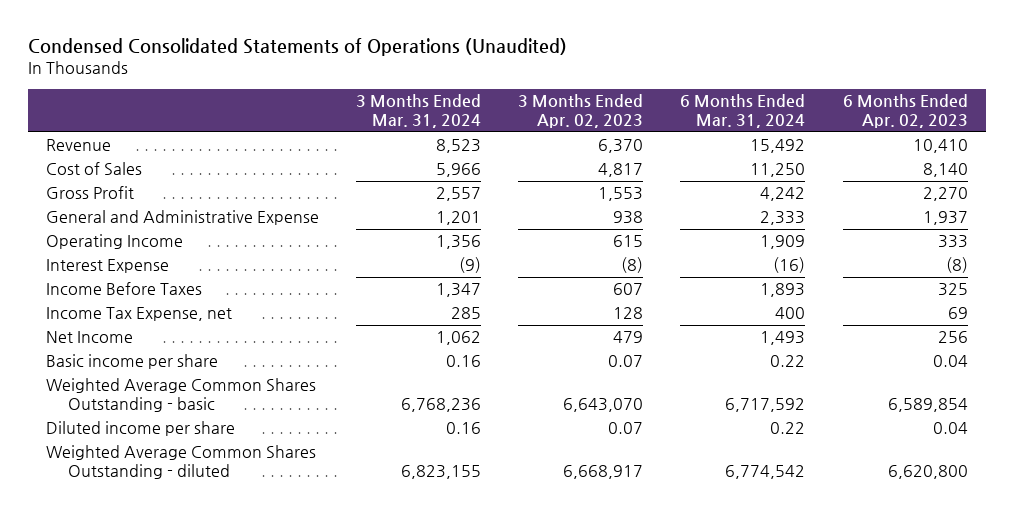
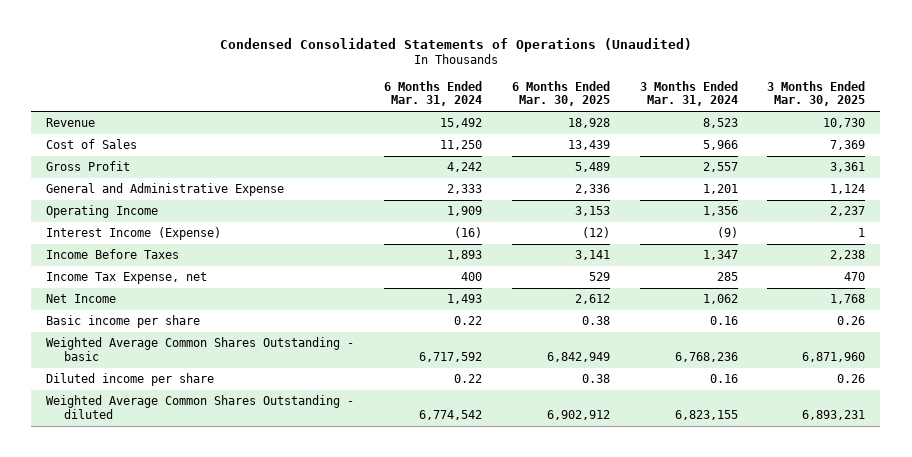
[518,94,644,129] 3 Months Ended Apr. 02, 2023 -> none
[842,94,968,129] 6 Months Ended Apr. 02, 2023 -> none
none -> [511,81,610,107] 6 Months Ended Mar. 30, 2025
none -> [767,81,866,107] 3 Months Ended Mar. 30, 2025
[46,259,170,274] Interest Expense -> [46,227,222,241] Interest Income (Expense)

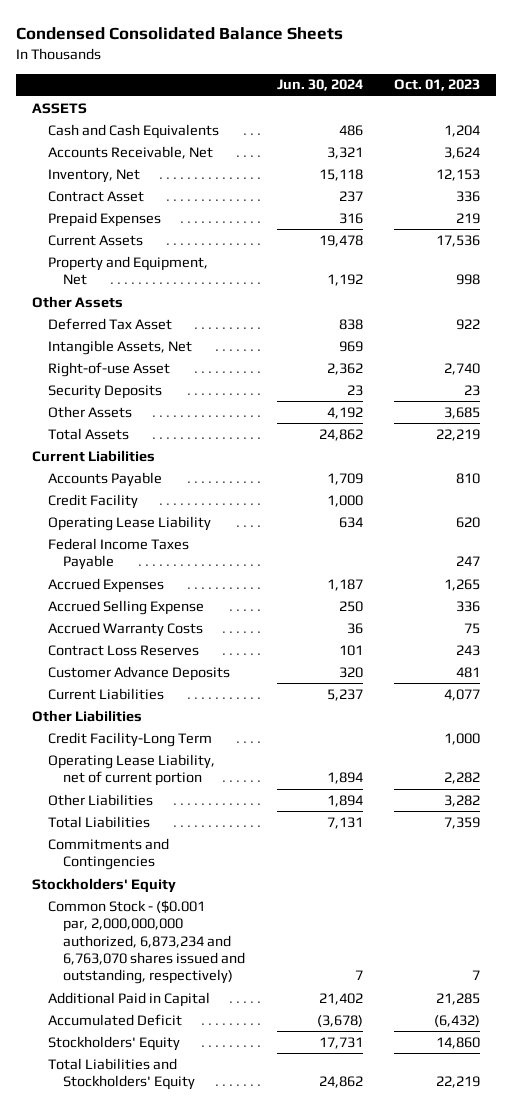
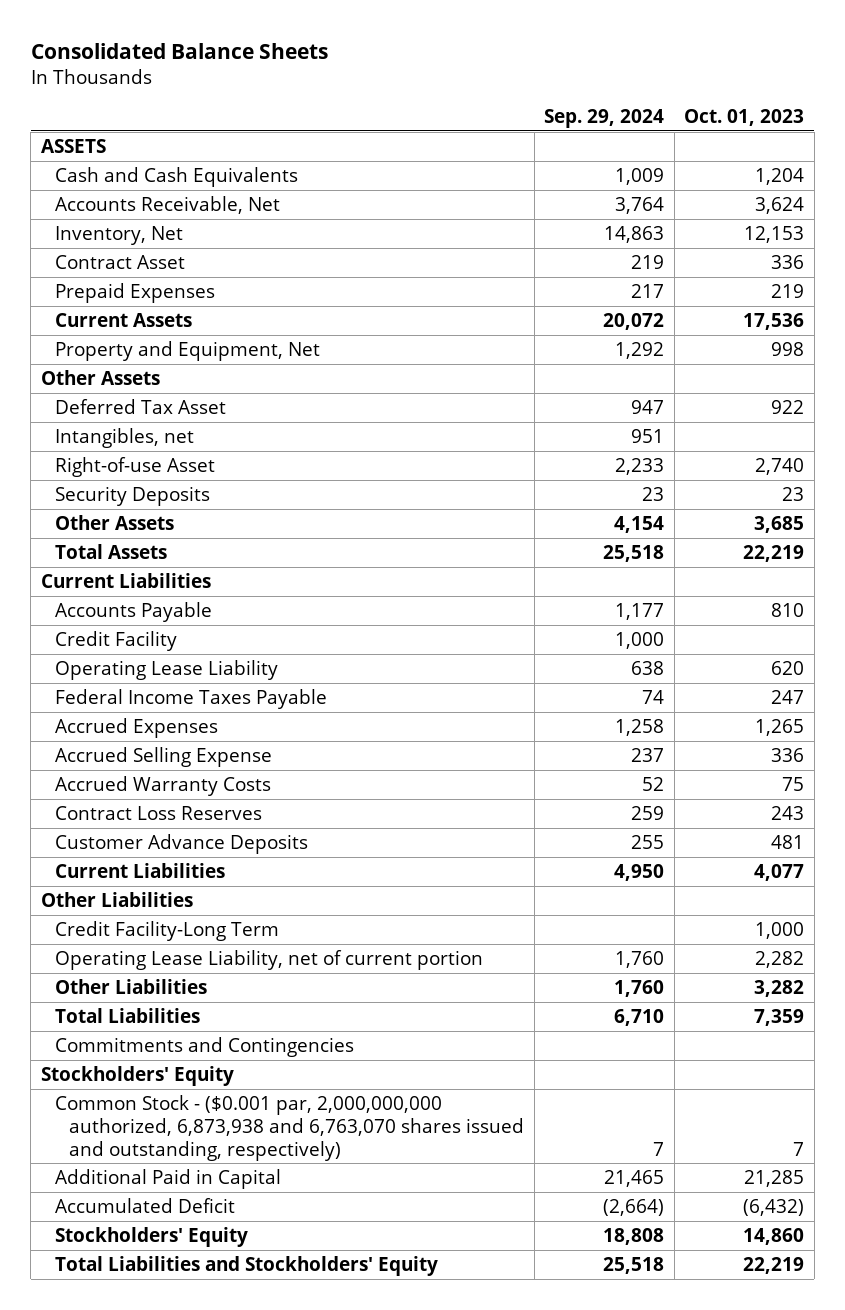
[16,27,344,41] Condensed Consolidated Balance Sheets -> [30,43,328,60] Consolidated Balance Sheets
[276,79,363,92] Jun. 30, 2024 -> none
none -> [544,108,665,128] Sep. 29, 2024
[47,339,192,355] Intangible Assets, Net -> [54,427,194,448] Intangibles, net
[47,899,246,985] Common Stock - ($0.001 par, 2,000,000,000 authorized, 6,873,234 and 6,763,070 shares issued and outstanding, respectively) -> [54,1094,525,1161] Common Stock - ($0.001 par, 2,000,000,000 authorized, 6,873,938 and 6,763,070 shares issued and outstanding, respectively)

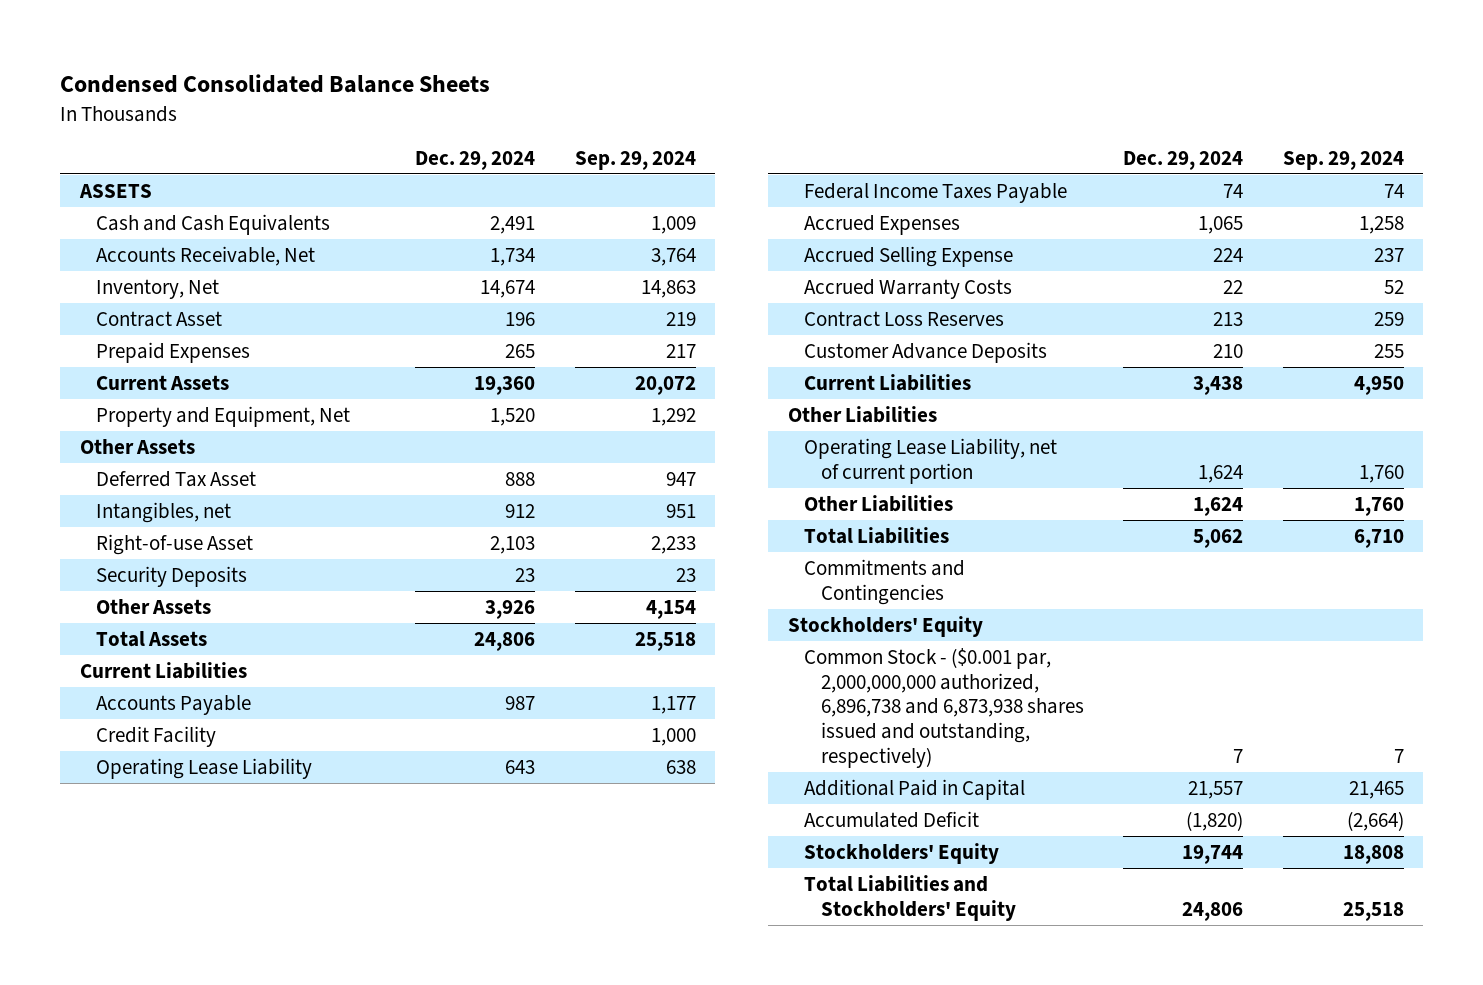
[30,43,328,60] Consolidated Balance Sheets -> [59,74,490,94] Condensed Consolidated Balance Sheets
[684,108,805,126] Oct. 01, 2023 -> none
none -> [415,150,536,170] Dec. 29, 2024
[54,920,279,941] Credit Facility-Long Term -> none
[54,1094,525,1161] Common Stock - ($0.001 par, 2,000,000,000 authorized, 6,873,938 and 6,763,070 shares issued and outstanding, respectively) -> [804,647,1084,768] Common Stock - ($0.001 par, 2,000,000,000 authorized, 6,896,738 and 6,873,938 shares issued and outstanding, respectively)

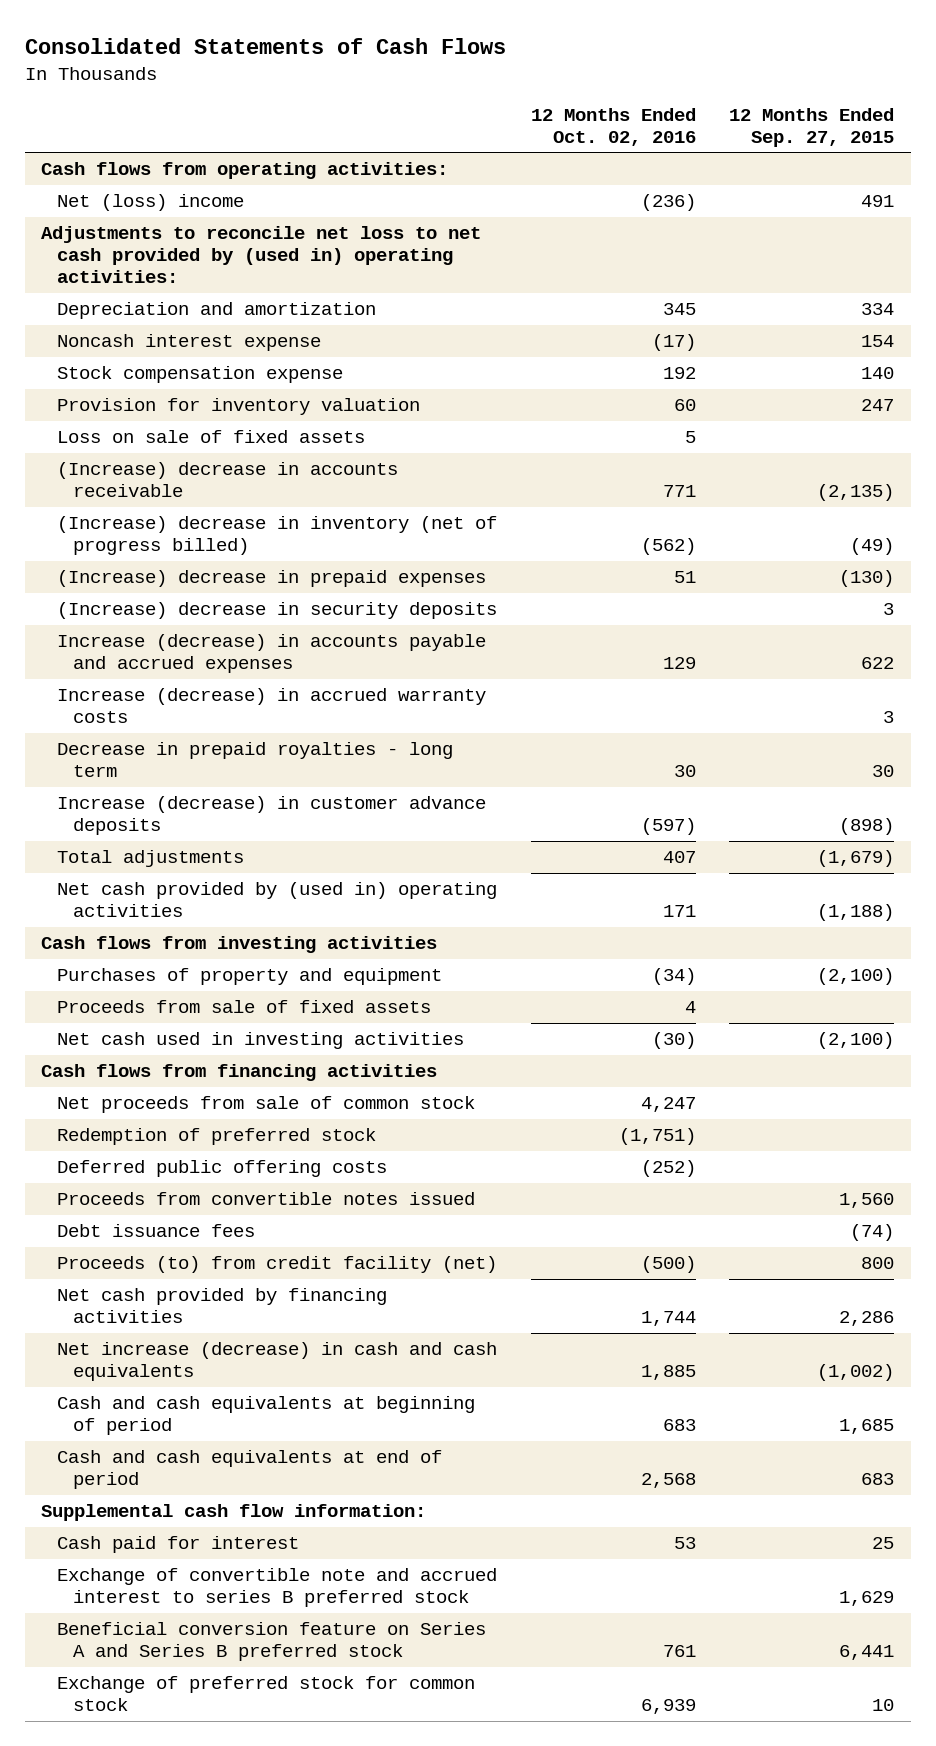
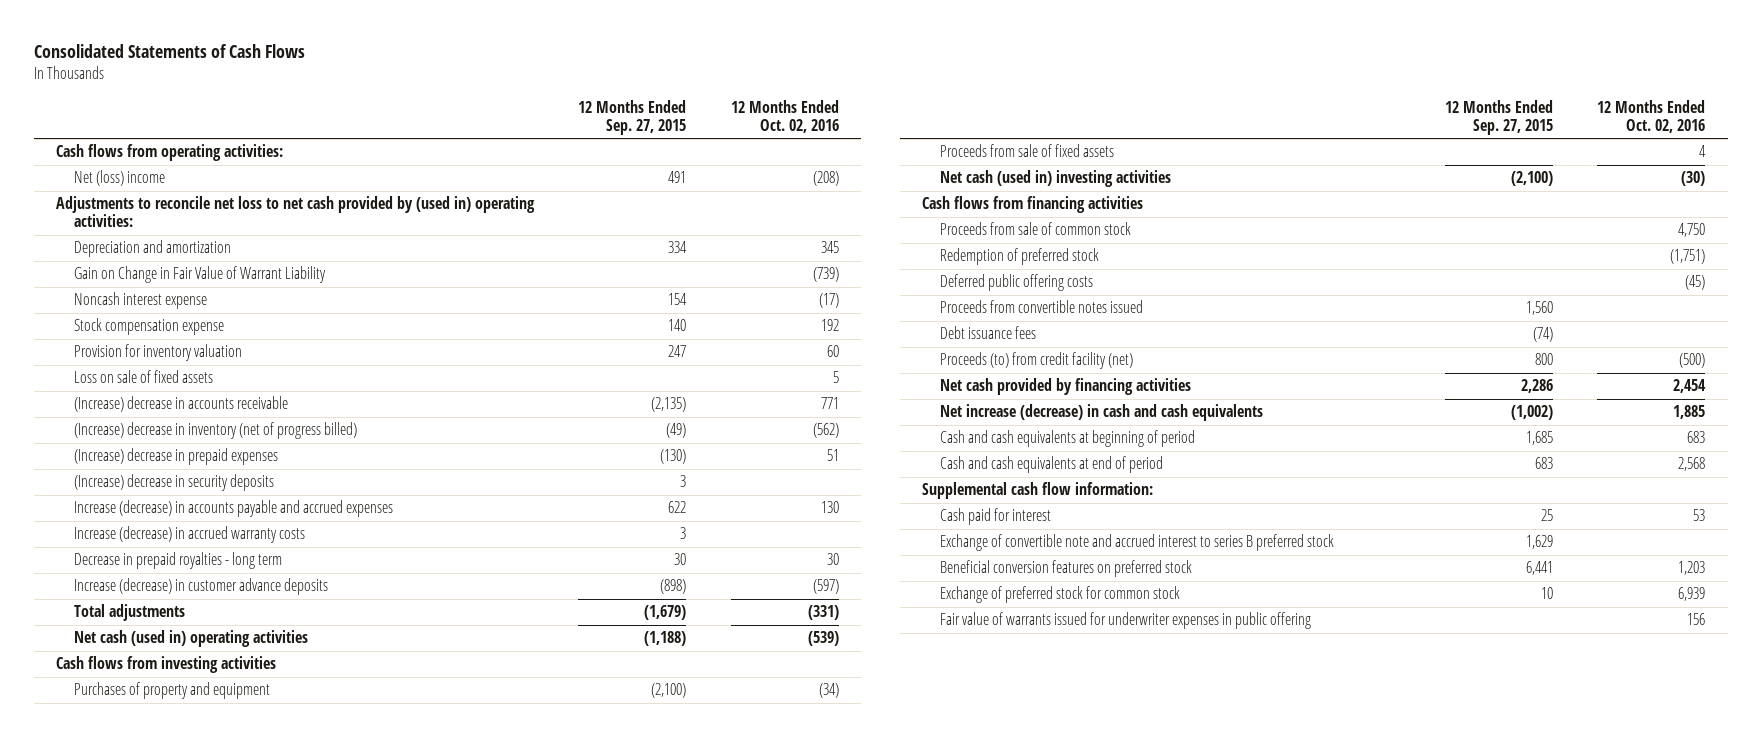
[640,194,696,212] (236) -> [812,171,839,187] (208)
none -> [73,266,326,284] Gain on Change in Fair Value of Warrant Liability
[662,657,696,670] 129 -> [820,501,839,514] 130
[662,851,696,864] 407 -> [807,605,839,621] (331)
[57,882,498,918] Net cash provided by (used in) operating activities -> [73,630,308,648] Net cash (used in) operating activities
[662,905,696,918] 171 -> [807,631,839,647] (539)
[57,1032,465,1050] Net cash used in investing activities -> [940,170,1172,188] Net cash (used in) investing activities
[57,1096,476,1114] Net proceeds from sale of common stock -> [940,222,1132,236] Proceeds from sale of common stock
[640,1097,696,1113] 4,247 -> [1678,223,1706,238] 4,750
[640,1160,696,1178] (252) -> [1685,275,1706,291] (45)
[640,1311,696,1327] 1,744 -> [1673,379,1707,394] 2,454
[57,1622,487,1662] Beneficial conversion feature on Series A and Series B preferred stock -> [940,560,1193,578] Beneficial conversion features on preferred stock
[662,1645,696,1658] 761 -> [1678,561,1706,576] 1,203
none -> [940,612,1312,630] Fair value of warrants issued for underwriter expenses in public offering

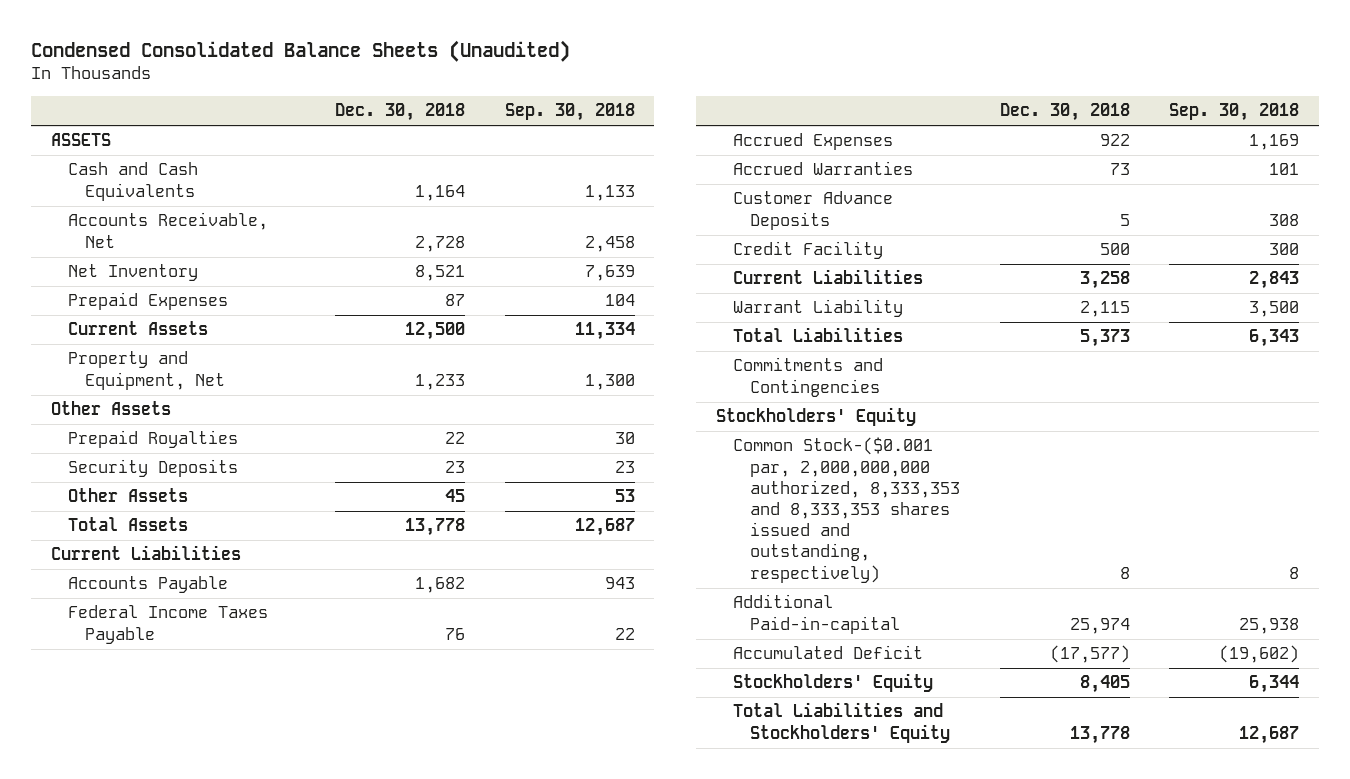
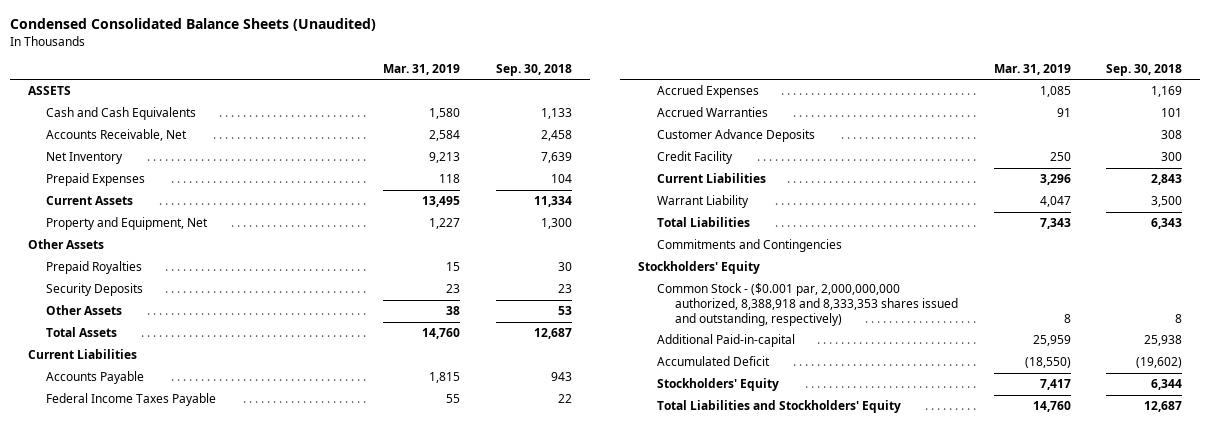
[334,103,465,122] Dec. 30, 2018 -> none
none -> [383,64,461,76] Mar. 31, 2019
[732,437,960,583] Common Stock-($0.001 par, 2,000,000,000 authorized, 8,333,353 and 8,333,353 shares issued and outstanding, respectively) -> [656,283,959,327] Common Stock - ($0.001 par, 2,000,000,000 authorized, 8,388,918 and 8,333,353 shares issued and outstanding, respectively)

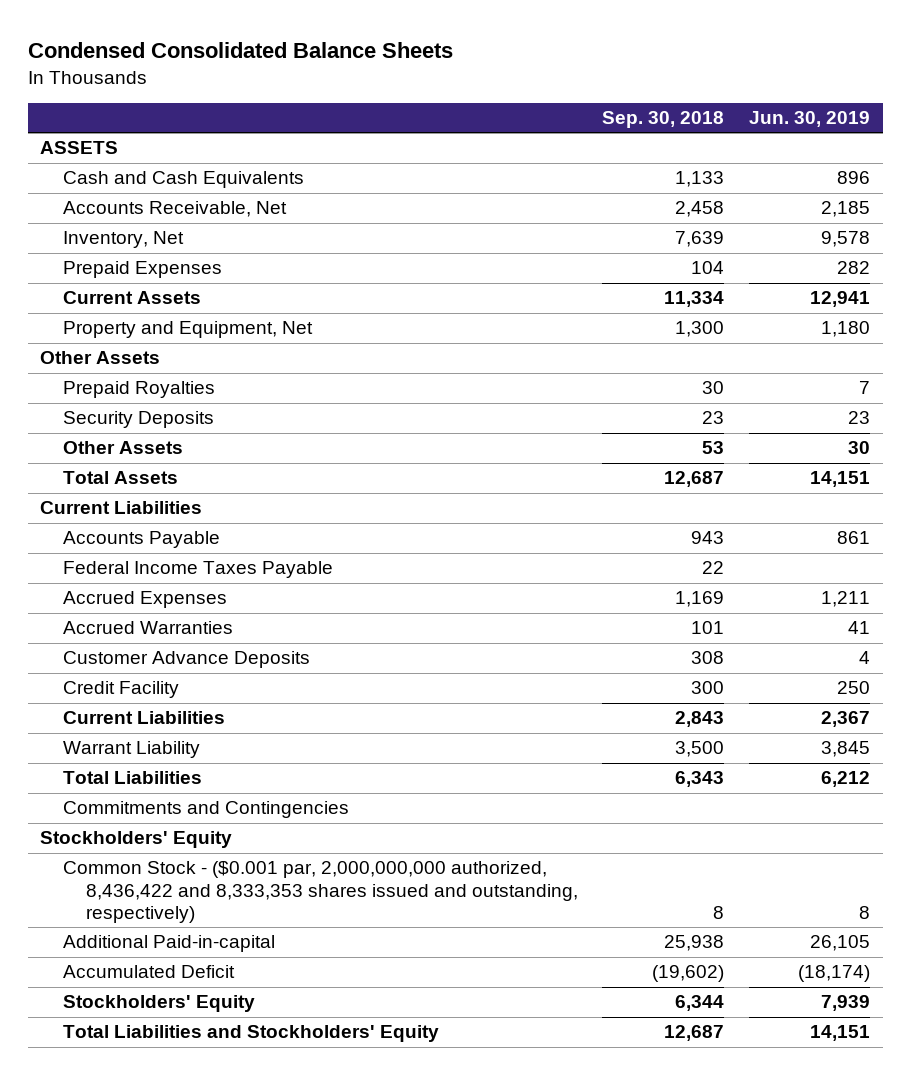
[10,18,377,32] Condensed Consolidated Balance Sheets (Unaudited) -> [28,41,454,58] Condensed Consolidated Balance Sheets
[383,64,461,76] Mar. 31, 2019 -> none
none -> [749,111,871,128] Jun. 30, 2019
[46,152,124,165] Net Inventory -> [62,231,184,249] Inventory, Net
[656,283,959,327] Common Stock - ($0.001 par, 2,000,000,000 authorized, 8,388,918 and 8,333,353 shares issued and outstanding, respectively) -> [62,861,578,924] Common Stock - ($0.001 par, 2,000,000,000 authorized, 8,436,422 and 8,333,353 shares issued and outstanding, respectively)

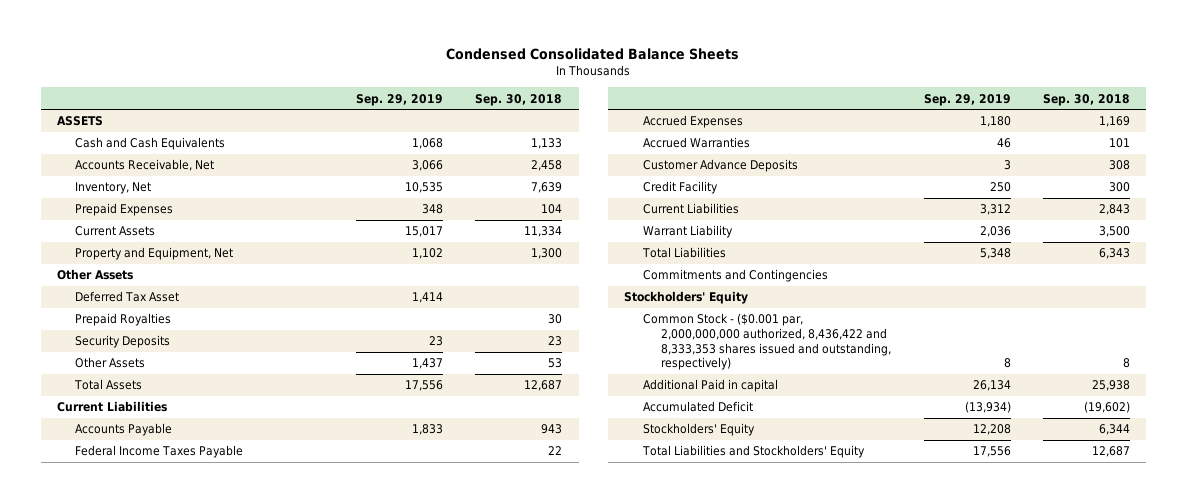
[749,111,871,128] Jun. 30, 2019 -> none
none -> [355,93,443,106] Sep. 29, 2019
none -> [75,291,180,303] Deferred Tax Asset
[62,935,275,953] Additional Paid-in-capital -> [642,379,778,393] Additional Paid in capital

